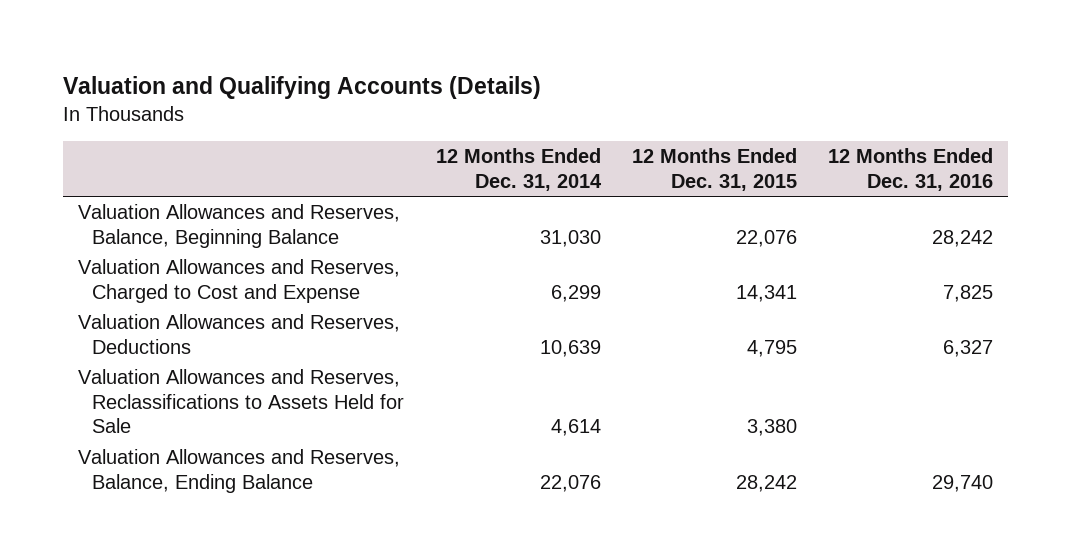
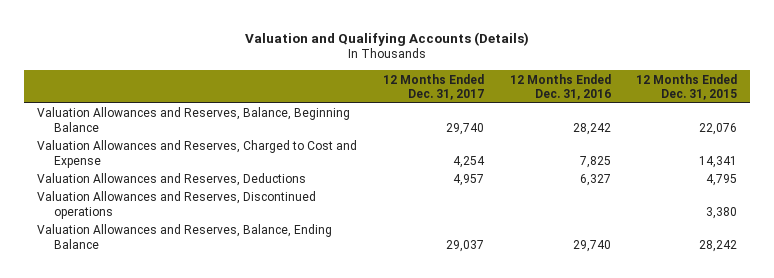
[435,148,602,191] 12 Months Ended Dec. 31, 2014 -> none
none -> [382,73,484,100] 12 Months Ended Dec. 31, 2017
[78,369,405,434] Valuation Allowances and Reserves, Reclassifications to Assets Held for Sale -> [37,191,317,219] Valuation Allowances and Reserves, Discontinued operations

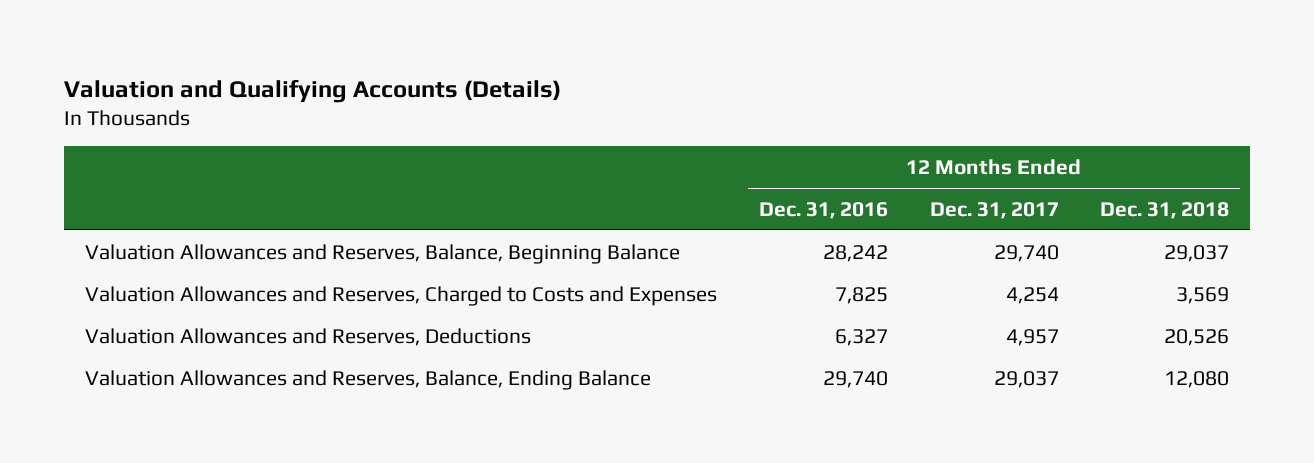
[636,73,738,100] 12 Months Ended Dec. 31, 2015 -> none
none -> [1100,201,1230,219] Dec. 31, 2018
[37,140,358,168] Valuation Allowances and Reserves, Charged to Cost and Expense -> [84,285,717,306] Valuation Allowances and Reserves, Charged to Costs and Expenses
[37,191,317,219] Valuation Allowances and Reserves, Discontinued operations -> none

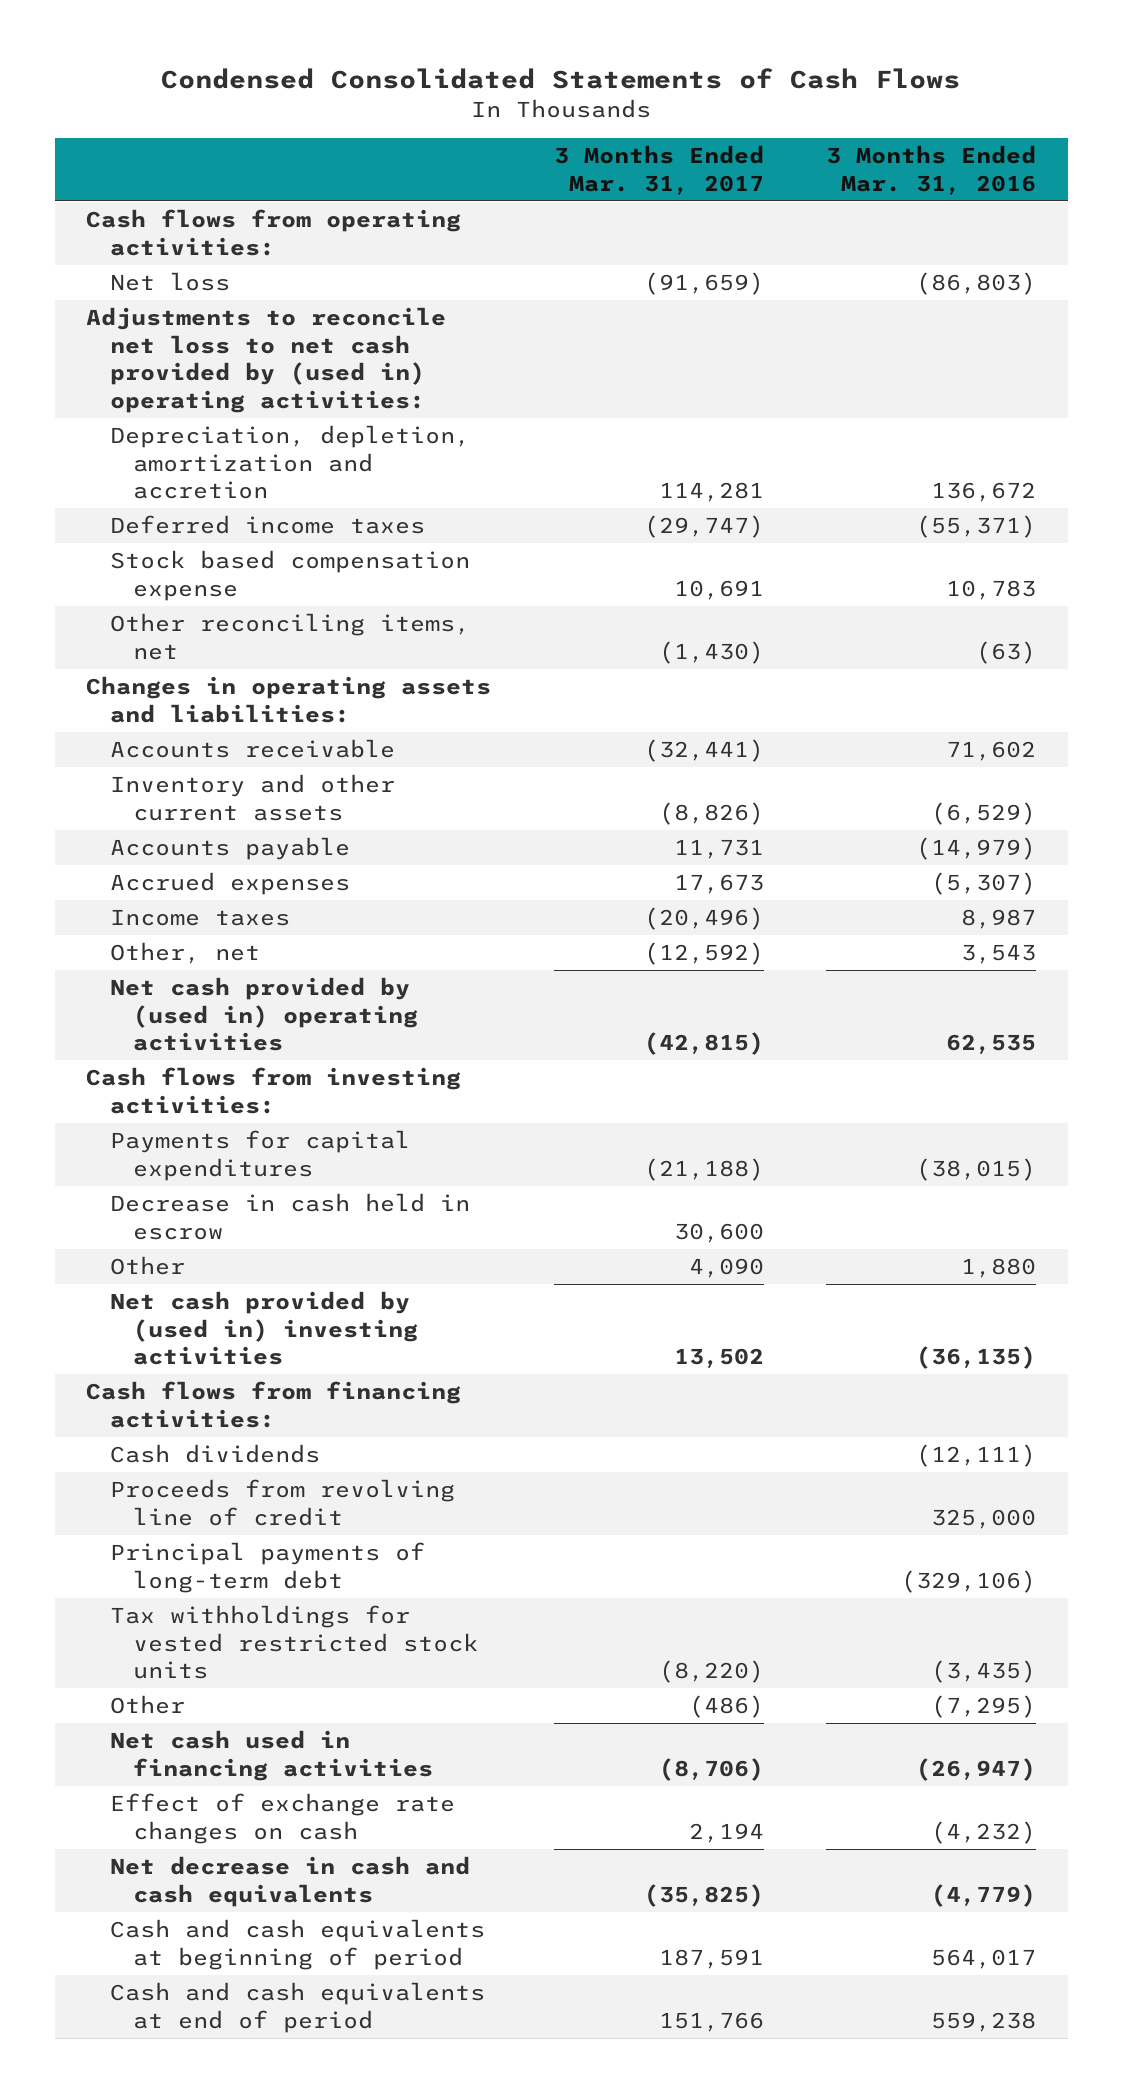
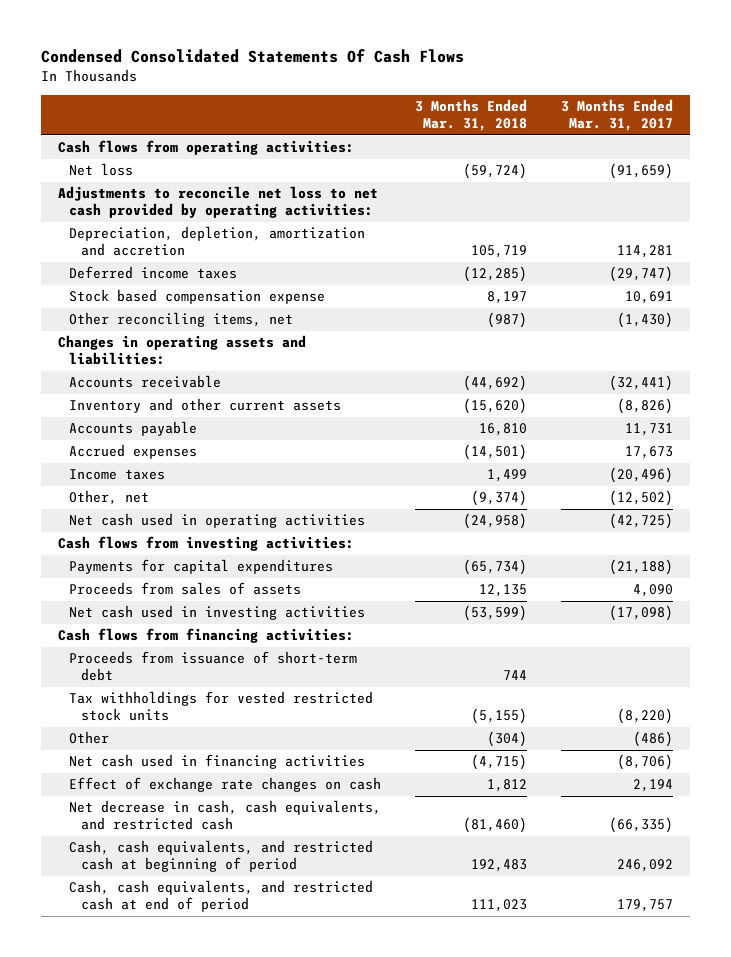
[161,68,961,90] Condensed Consolidated Statements of Cash Flows -> [40,49,464,64] Condensed Consolidated Statements Of Cash Flows
[826,145,1037,196] 3 Months Ended Mar. 31, 2016 -> none
none -> [415,99,528,131] 3 Months Ended Mar. 31, 2018
[86,306,447,414] Adjustments to reconcile net loss to net cash provided by (used in) operating activities: -> [57,186,378,218] Adjustments to reconcile net loss to net cash provided by operating activities:
[643,941,764,965] (12,592) -> [609,490,674,507] (12,502)
[109,976,419,1052] Net cash provided by (used in) operating activities -> [69,513,366,529] Net cash used in operating activities
[643,1032,764,1056] (42,815) -> [609,513,674,530] (42,725)
[109,1192,470,1240] Decrease in cash held in escrow -> none
[109,1255,185,1275] Other -> none
none -> [69,582,302,596] Proceeds from sales of assets
[109,1290,419,1366] Net cash provided by (used in) investing activities -> [69,605,366,621] Net cash used in investing activities
[673,1348,764,1369] 13,502 -> [609,605,674,622] (17,098)
[109,1443,320,1463] Cash dividends -> none
[109,1478,455,1526] Proceeds from revolving line of credit -> none
[109,1541,425,1593] Principal payments of long-term debt -> none
none -> [69,651,358,681] Proceeds from issuance of short-term debt
[109,1855,470,1907] Net decrease in cash and cash equivalents -> [69,800,382,830] Net decrease in cash, cash equivalents, and restricted cash
[643,1883,764,1907] (35,825) -> [609,816,674,833] (66,335)
[109,1918,485,1970] Cash and cash equivalents at beginning of period -> [69,840,374,872] Cash, cash equivalents, and restricted cash at beginning of period
[658,1948,764,1969] 187,591 -> [617,858,674,872] 246,092
[109,1981,485,2033] Cash and cash equivalents at end of period -> [69,880,374,912] Cash, cash equivalents, and restricted cash at end of period
[658,2011,764,2032] 151,766 -> [617,898,674,912] 179,757

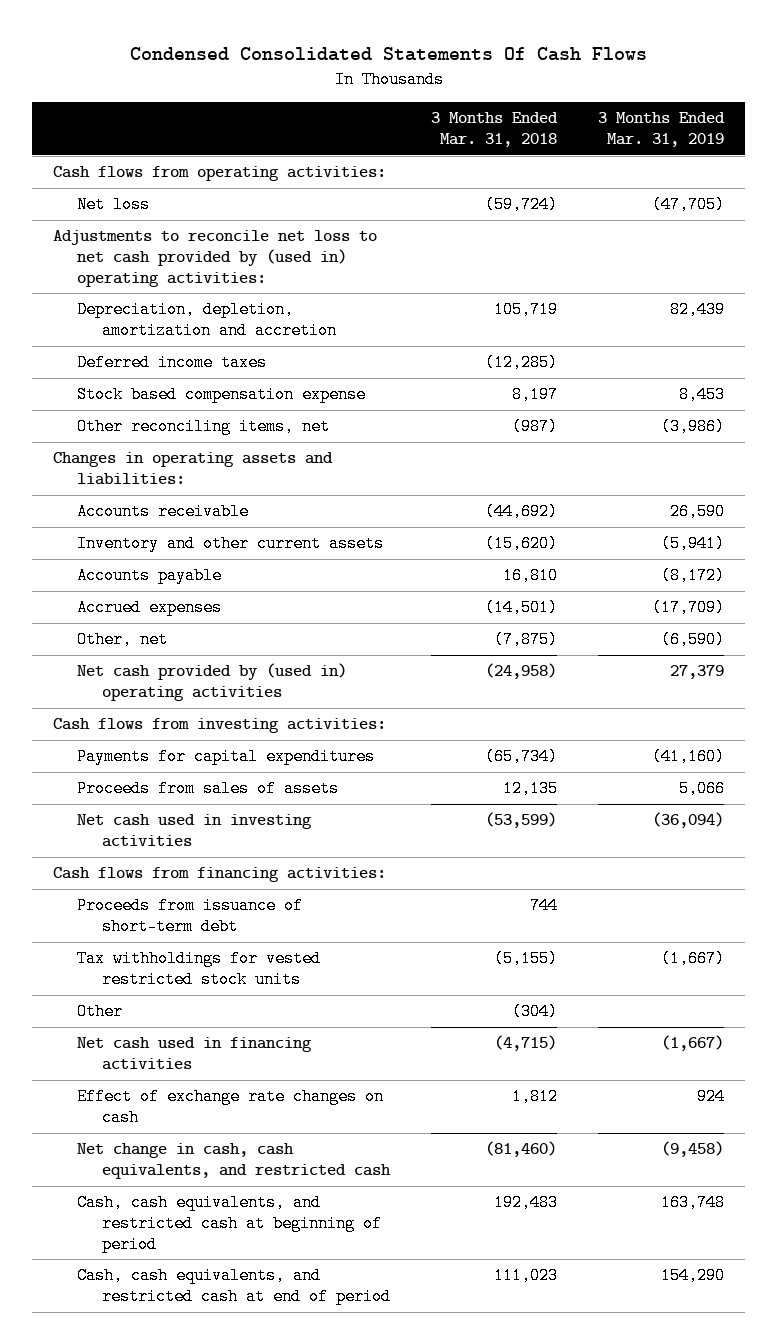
[561,99,674,131] 3 Months Ended Mar. 31, 2017 -> none
none -> [598,112,726,148] 3 Months Ended Mar. 31, 2019
[57,186,378,218] Adjustments to reconcile net loss to net cash provided by operating activities: -> [52,230,377,287] Adjustments to reconcile net loss to net cash provided by (used in) operating activities:
[69,469,166,481] Income taxes -> none
[471,490,528,507] (9,374) -> [494,631,559,649] (7,875)
[69,513,366,529] Net cash used in operating activities -> [77,663,348,702] Net cash provided by (used in) operating activities
[69,800,382,830] Net decrease in cash, cash equivalents, and restricted cash -> [77,1143,391,1180] Net change in cash, cash equivalents, and restricted cash

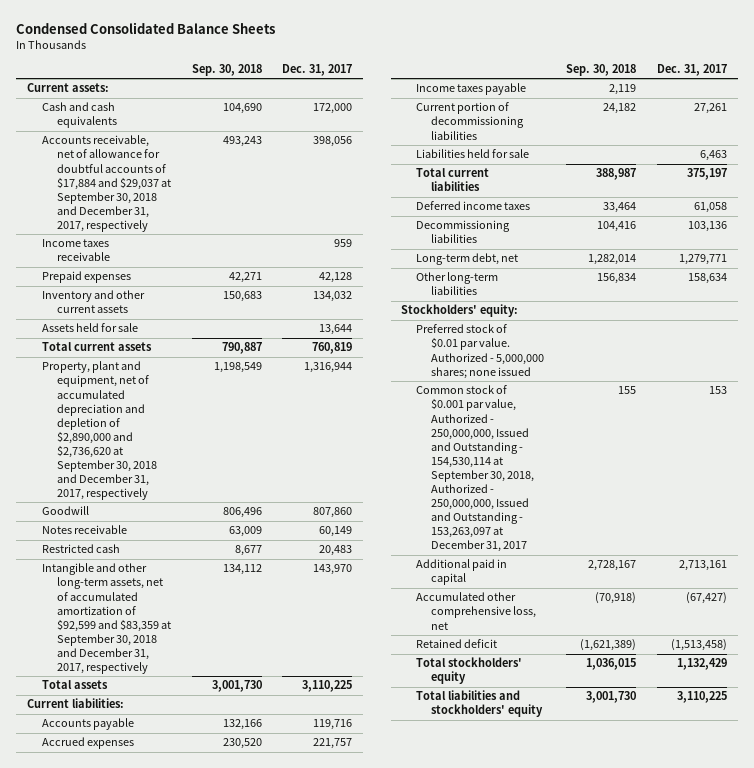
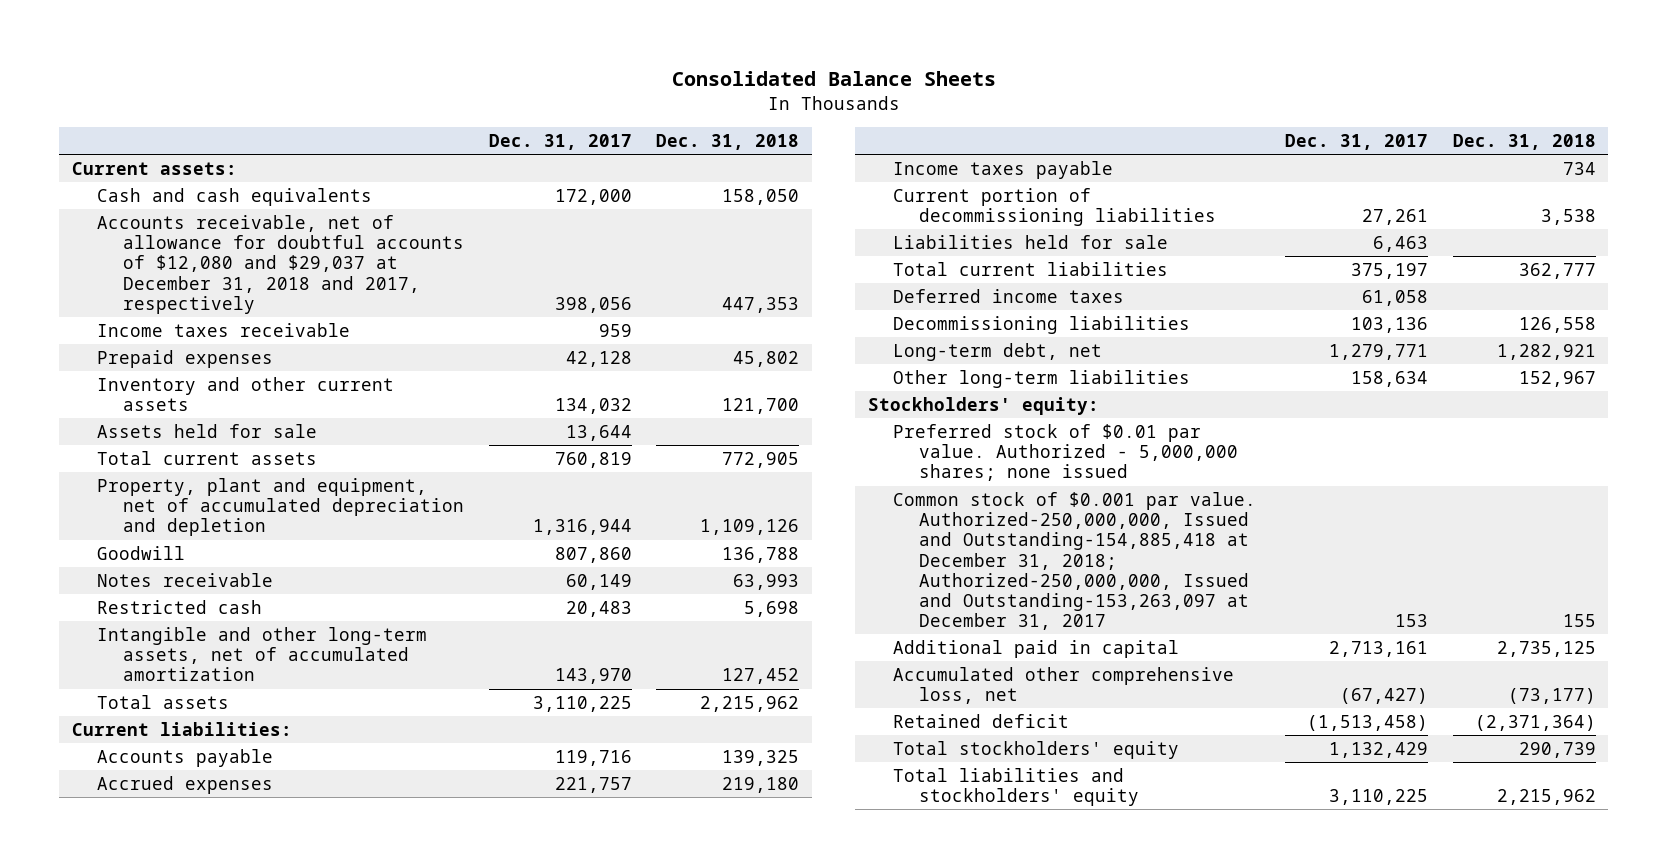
[16,21,276,34] Condensed Consolidated Balance Sheets -> [671,71,996,87] Consolidated Balance Sheets
[191,64,262,77] Sep. 30, 2018 -> none
none -> [656,133,800,150] Dec. 31, 2018
[41,135,171,232] Accounts receivable, net of allowance for doubtful accounts of $17,884 and $29,037 at September 30, 2018 and December 31, 2017, respectively -> [97,214,464,314] Accounts receivable, net of allowance for doubtful accounts of $12,080 and $29,037 at December 31, 2018 and 2017, respectively
[41,361,157,501] Property, plant and equipment, net of accumulated depreciation and depletion of $2,890,000 and $2,736,620 at September 30, 2018 and December 31, 2017, respectively -> [97,477,464,537] Property, plant and equipment, net of accumulated depreciation and depletion
[41,563,171,675] Intangible and other long-term assets, net of accumulated amortization of $92,599 and $83,359 at September 30, 2018 and December 31, 2017, respectively -> [97,626,428,682] Intangible and other long-term assets, net of accumulated amortization
[416,385,535,553] Common stock of $0.001 par value, Authorized - 250,000,000, Issued and Outstanding - 154,530,114 at September 30, 2018, Authorized - 250,000,000, Issued and Outstanding - 153,263,097 at December 31, 2017 -> [893,491,1257,631] Common stock of $0.001 par value. Authorized-250,000,000, Issued and Outstanding-154,885,418 at December 31, 2018; Authorized-250,000,000, Issued and Outstanding-153,263,097 at December 31, 2017

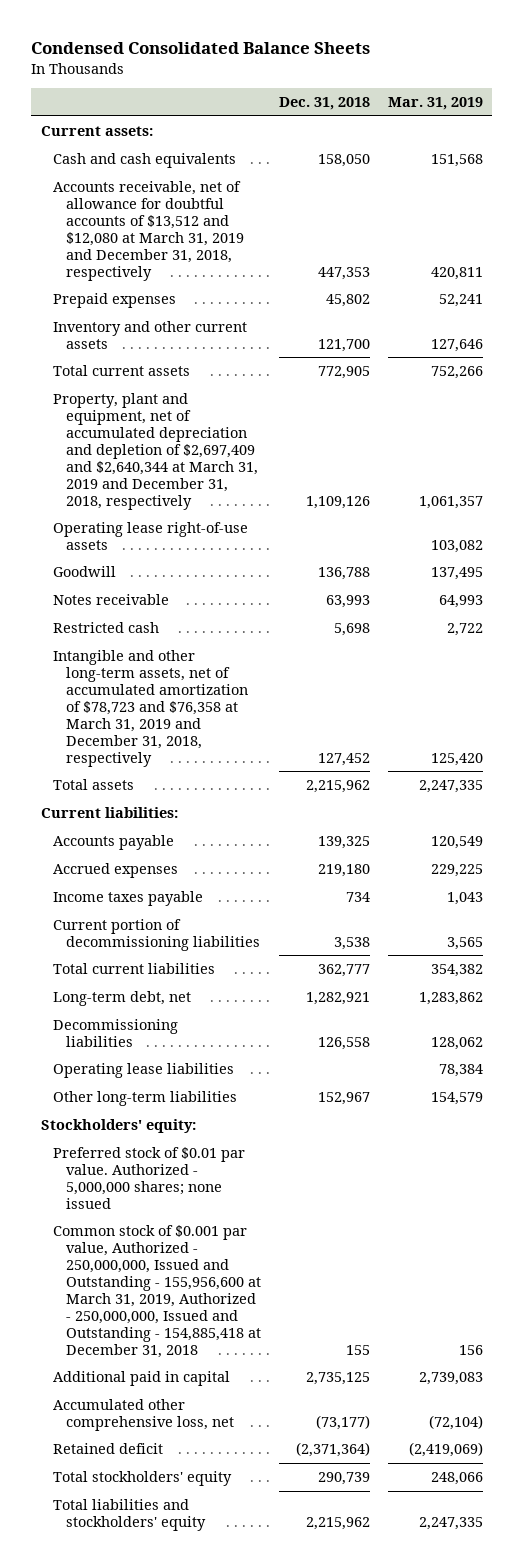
[671,71,996,87] Consolidated Balance Sheets -> [31,42,371,55] Condensed Consolidated Balance Sheets
[488,133,632,150] Dec. 31, 2017 -> none
none -> [388,97,484,111] Mar. 31, 2019
[97,322,351,337] Income taxes receivable -> none
[97,214,464,314] Accounts receivable, net of allowance for doubtful accounts of $12,080 and $29,037 at December 31, 2018 and 2017, respectively -> [53,181,244,281] Accounts receivable, net of allowance for doubtful accounts of $13,512 and $12,080 at March 31, 2019 and December 31, 2018, respectively
[97,423,318,438] Assets held for sale -> none
[97,477,464,537] Property, plant and equipment, net of accumulated depreciation and depletion -> [53,393,258,510] Property, plant and equipment, net of accumulated depreciation and depletion of $2,697,409 and $2,640,344 at March 31, 2019 and December 31, 2018, respectively
none -> [53,522,249,550] Operating lease right-of-use assets
[97,626,428,682] Intangible and other long-term assets, net of accumulated amortization -> [53,650,248,767] Intangible and other long-term assets, net of accumulated amortization of $78,723 and $76,358 at March 31, 2019 and December 31, 2018, respectively
[893,234,1169,249] Liabilities held for sale -> none
[893,288,1125,303] Deferred income taxes -> none
[893,315,1191,334] Decommissioning liabilities -> [53,1019,179,1047] Decommissioning liabilities
none -> [53,1063,235,1079] Operating lease liabilities
[893,491,1257,631] Common stock of $0.001 par value. Authorized-250,000,000, Issued and Outstanding-154,885,418 at December 31, 2018; Authorized-250,000,000, Issued and Outstanding-153,263,097 at December 31, 2017 -> [53,1225,261,1358] Common stock of $0.001 par value, Authorized - 250,000,000, Issued and Outstanding - 155,956,600 at March 31, 2019, Authorized - 250,000,000, Issued and Outstanding - 154,885,418 at December 31, 2018

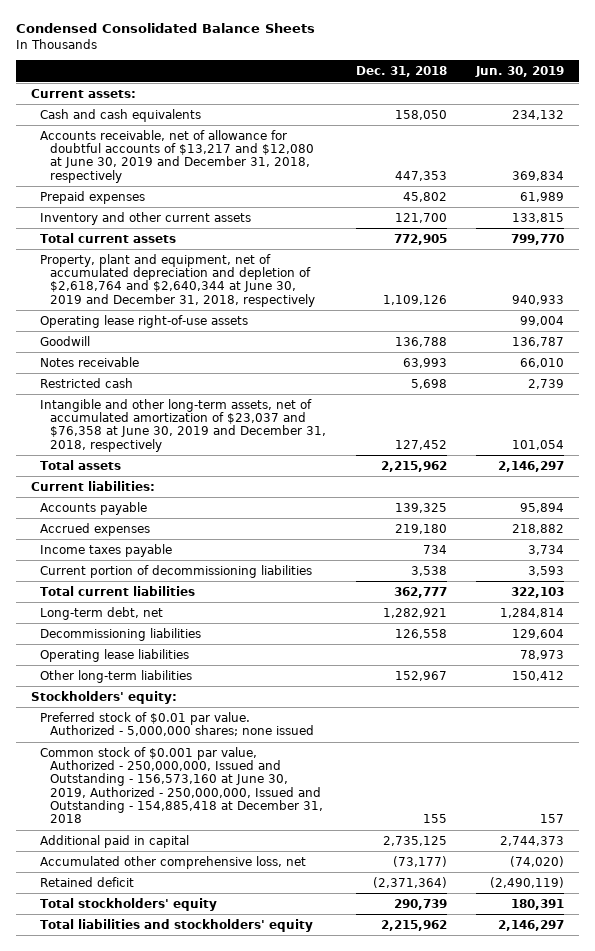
[388,97,484,111] Mar. 31, 2019 -> none
none -> [475,66,565,78] Jun. 30, 2019
[53,181,244,281] Accounts receivable, net of allowance for doubtful accounts of $13,512 and $12,080 at March 31, 2019 and December 31, 2018, respectively -> [40,129,315,183] Accounts receivable, net of allowance for doubtful accounts of $13,217 and $12,080 at June 30, 2019 and December 31, 2018, respectively
[53,393,258,510] Property, plant and equipment, net of accumulated depreciation and depletion of $2,697,409 and $2,640,344 at March 31, 2019 and December 31, 2018, respectively -> [40,253,316,307] Property, plant and equipment, net of accumulated depreciation and depletion of $2,618,764 and $2,640,344 at June 30, 2019 and December 31, 2018, respectively
[53,650,248,767] Intangible and other long-term assets, net of accumulated amortization of $78,723 and $76,358 at March 31, 2019 and December 31, 2018, respectively -> [40,398,327,452] Intangible and other long-term assets, net of accumulated amortization of $23,037 and $76,358 at June 30, 2019 and December 31, 2018, respectively
[53,1225,261,1358] Common stock of $0.001 par value, Authorized - 250,000,000, Issued and Outstanding - 155,956,600 at March 31, 2019, Authorized - 250,000,000, Issued and Outstanding - 154,885,418 at December 31, 2018 -> [40,746,324,824] Common stock of $0.001 par value, Authorized - 250,000,000, Issued and Outstanding - 156,573,160 at June 30, 2019, Authorized - 250,000,000, Issued and Outstanding - 154,885,418 at December 31, 2018

